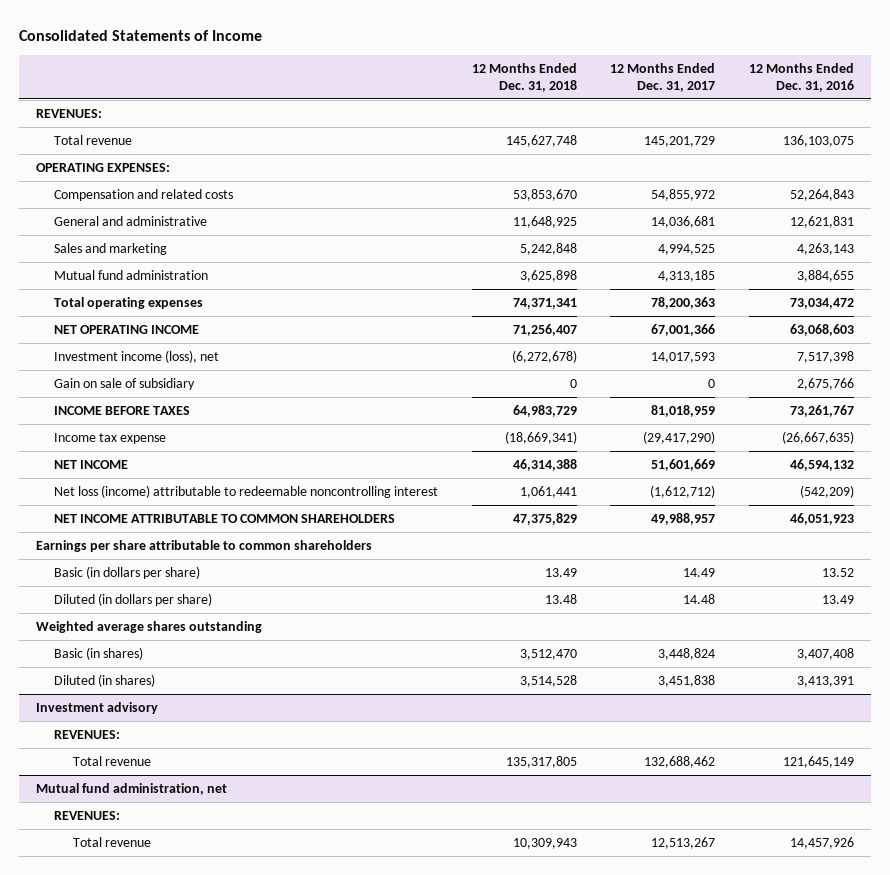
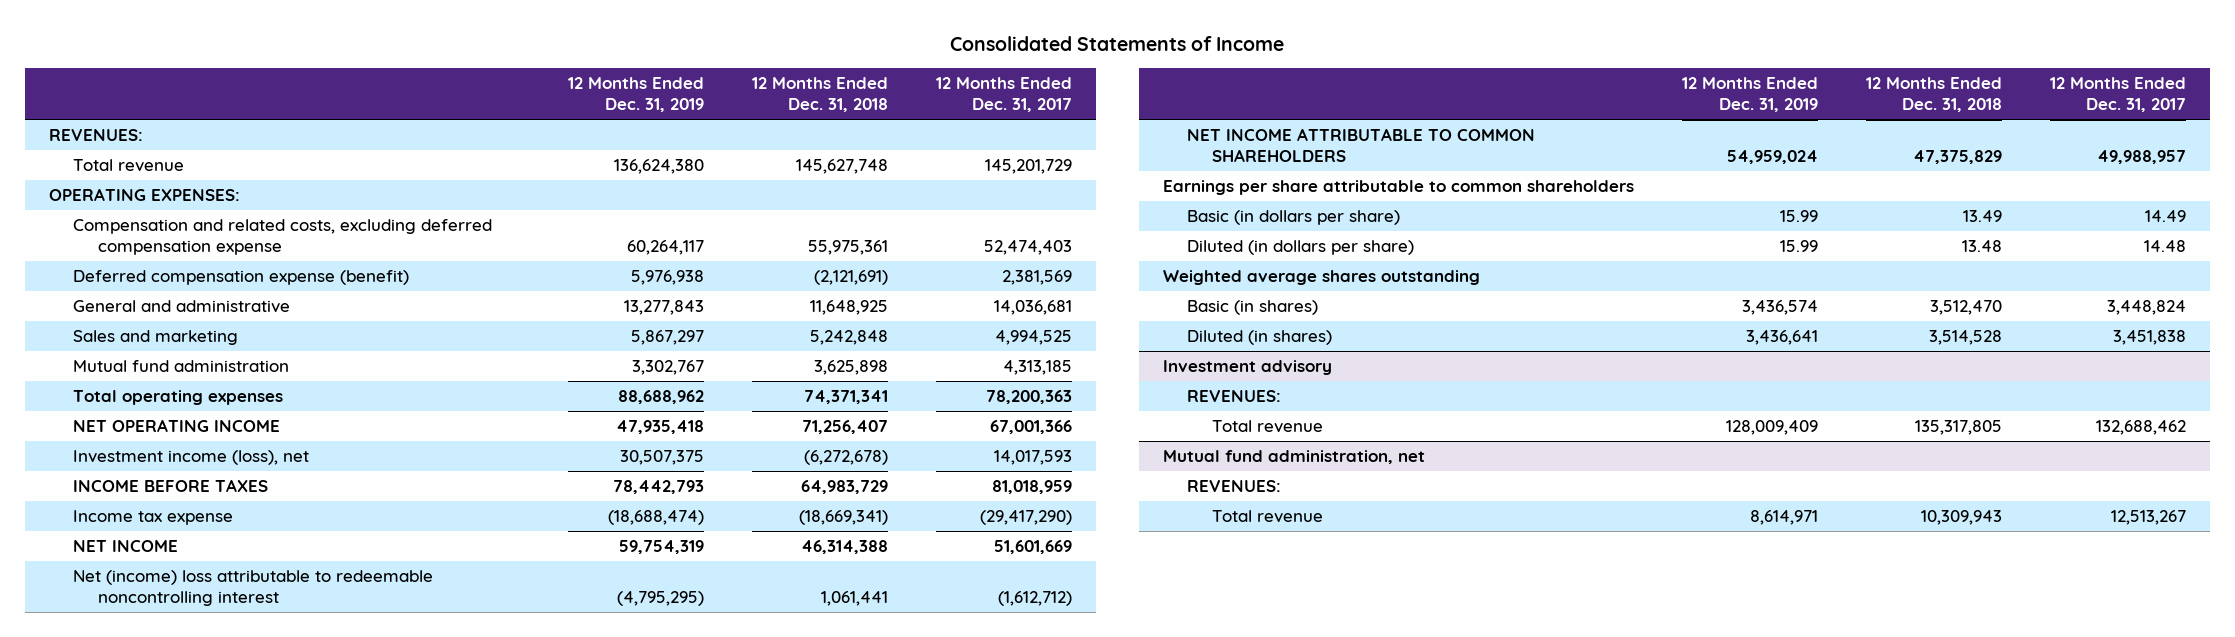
[748,62,854,92] 12 Months Ended Dec. 31, 2016 -> none
none -> [567,76,704,113] 12 Months Ended Dec. 31, 2019
[54,188,234,201] Compensation and related costs -> [73,218,493,256] Compensation and related costs, excluding deferred compensation expense
[512,188,577,201] 53,853,670 -> [807,240,888,256] 55,975,361
[651,188,716,201] 54,855,972 -> [984,240,1073,256] 52,474,403
none -> [73,269,410,285] Deferred compensation expense (benefit)
[54,377,196,390] Gain on sale of subsidiary -> none
[54,484,439,498] Net loss (income) attributable to redeemable noncontrolling interest -> [73,569,434,607] Net (income) loss attributable to redeemable noncontrolling interest

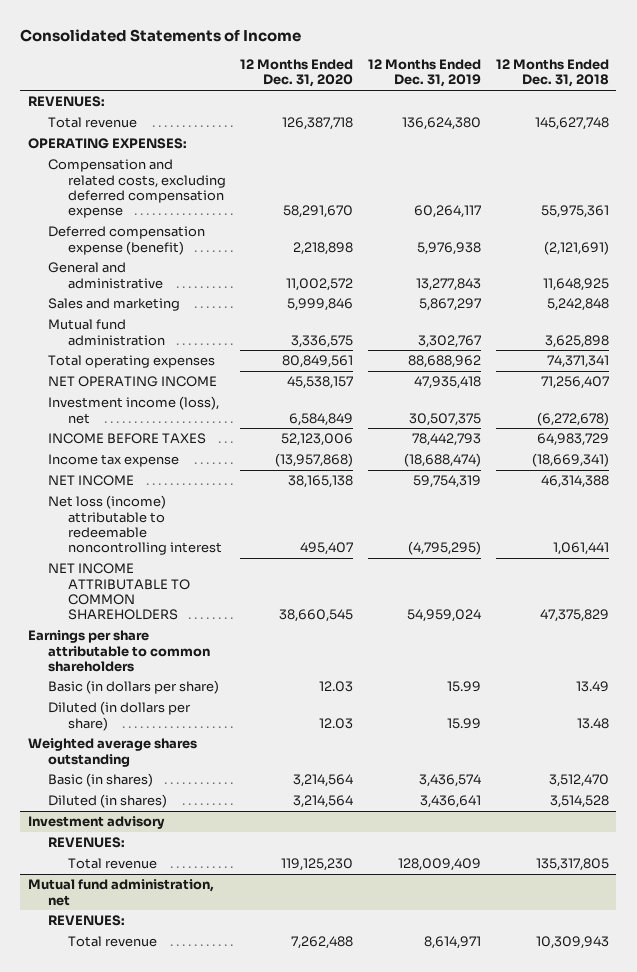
[936,76,1073,113] 12 Months Ended Dec. 31, 2017 -> none
none -> [240,59,354,88] 12 Months Ended Dec. 31, 2020
[73,569,434,607] Net (income) loss attributable to redeemable noncontrolling interest -> [47,495,222,555] Net loss (income) attributable to redeemable noncontrolling interest

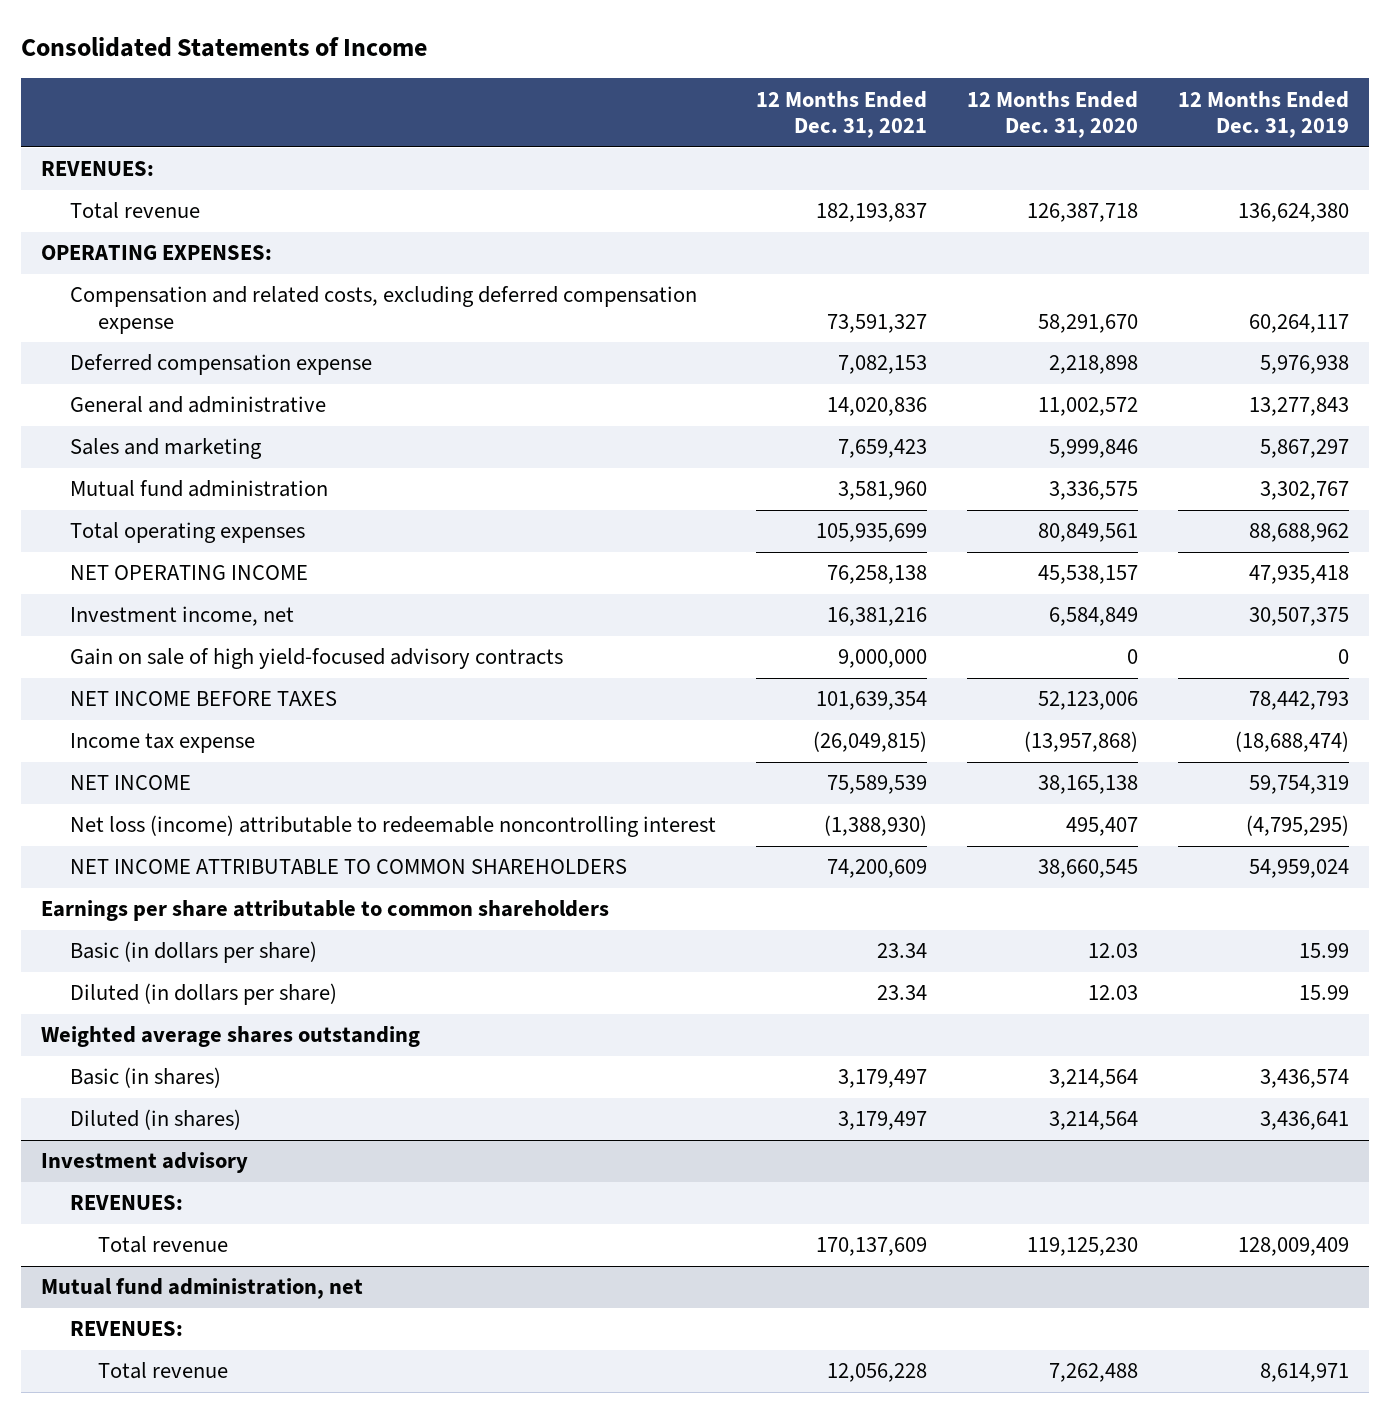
[495,59,609,88] 12 Months Ended Dec. 31, 2018 -> none
none -> [755,90,927,139] 12 Months Ended Dec. 31, 2021
[47,226,205,255] Deferred compensation expense (benefit) -> [69,354,372,376] Deferred compensation expense
[47,396,219,424] Investment income (loss), net -> [69,606,294,627] Investment income, net
none -> [69,648,563,670] Gain on sale of high yield-focused advisory contracts
[47,433,206,445] INCOME BEFORE TAXES -> [69,691,337,707] NET INCOME BEFORE TAXES

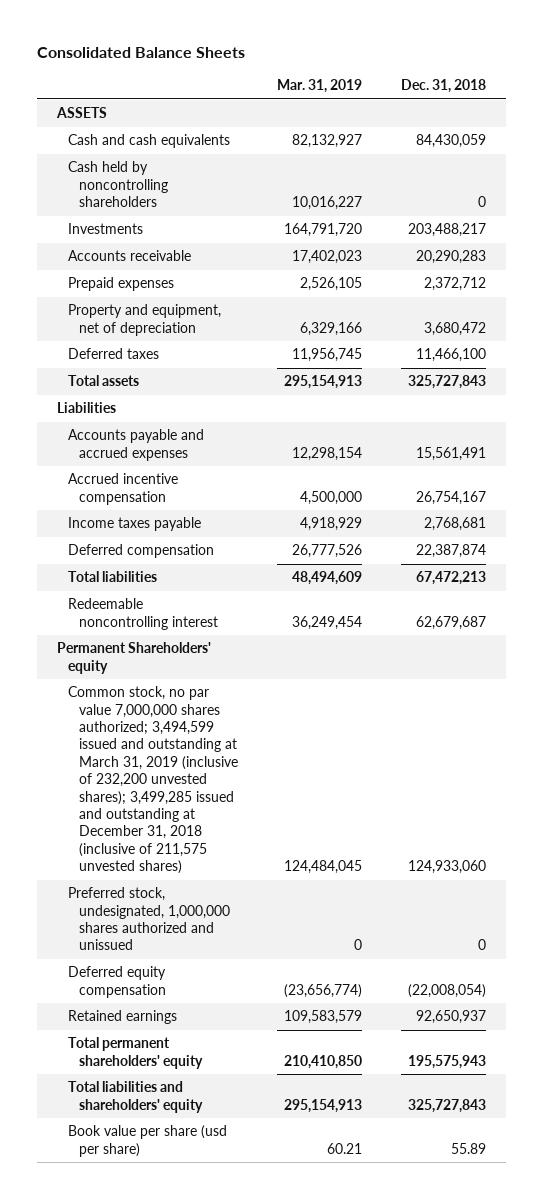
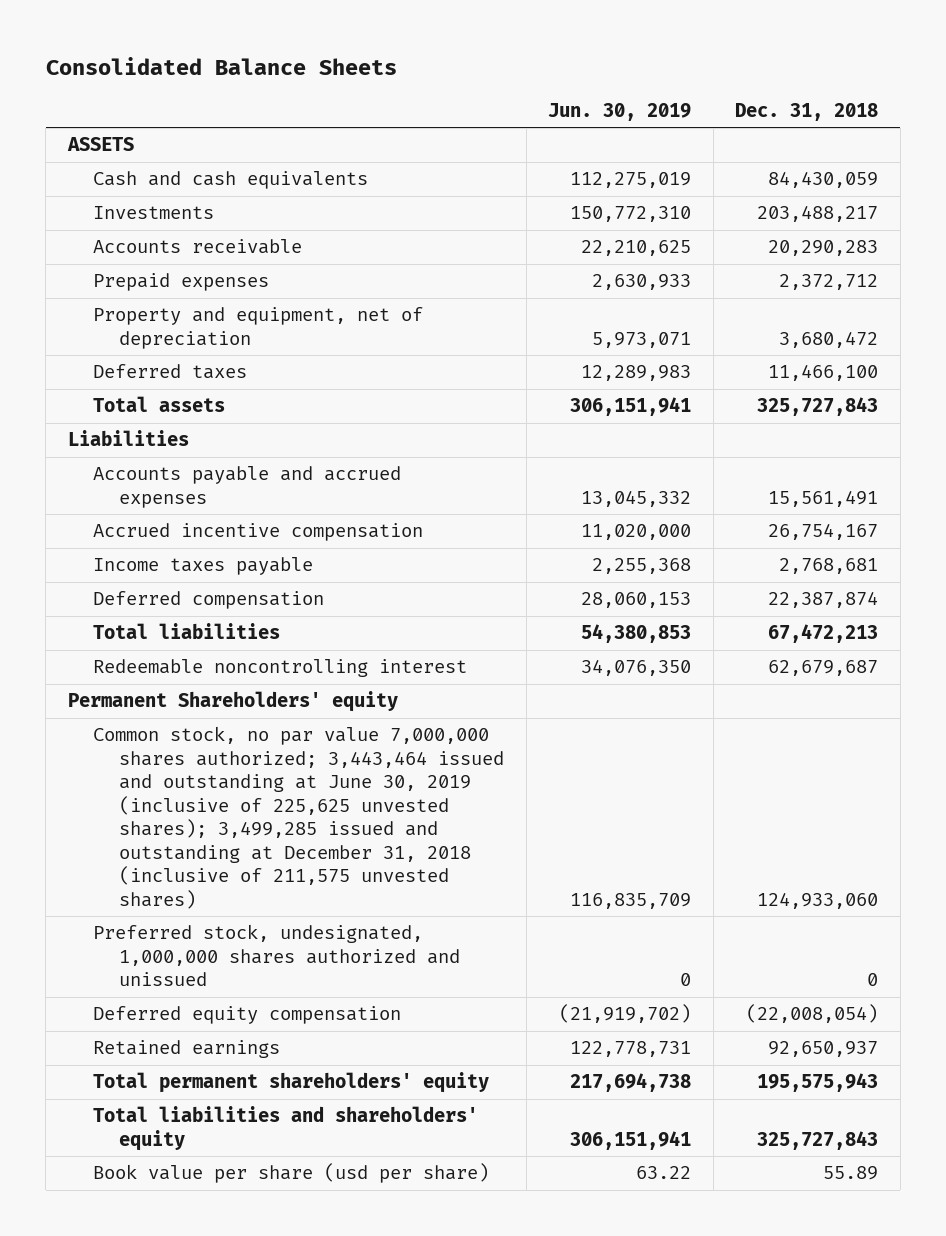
[277,79,363,94] Mar. 31, 2019 -> none
none -> [548,103,692,122] Jun. 30, 2019
[68,161,169,208] Cash held by noncontrolling shareholders -> none
[68,686,239,875] Common stock, no par value 7,000,000 shares authorized; 3,494,599 issued and outstanding at March 31, 2019 (inclusive of 232,200 unvested shares); 3,499,285 issued and outstanding at December 31, 2018 (inclusive of 211,575 unvested shares) -> [93,726,505,909] Common stock, no par value 7,000,000 shares authorized; 3,443,464 issued and outstanding at June 30, 2019 (inclusive of 225,625 unvested shares); 3,499,285 issued and outstanding at December 31, 2018 (inclusive of 211,575 unvested shares)

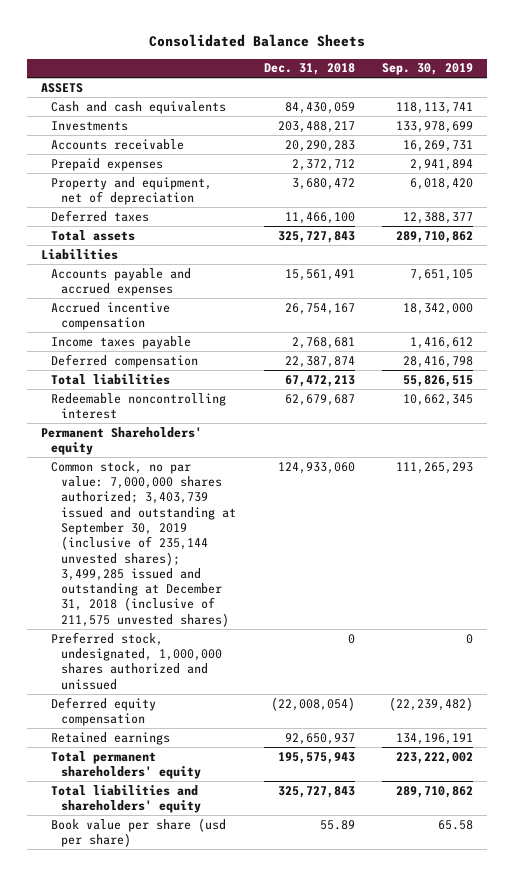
[548,103,692,122] Jun. 30, 2019 -> none
none -> [382,63,474,76] Sep. 30, 2019
[93,726,505,909] Common stock, no par value 7,000,000 shares authorized; 3,443,464 issued and outstanding at June 30, 2019 (inclusive of 225,625 unvested shares); 3,499,285 issued and outstanding at December 31, 2018 (inclusive of 211,575 unvested shares) -> [50,460,237,627] Common stock, no par value: 7,000,000 shares authorized; 3,403,739 issued and outstanding at September 30, 2019 (inclusive of 235,144 unvested shares); 3,499,285 issued and outstanding at December 31, 2018 (inclusive of 211,575 unvested shares)

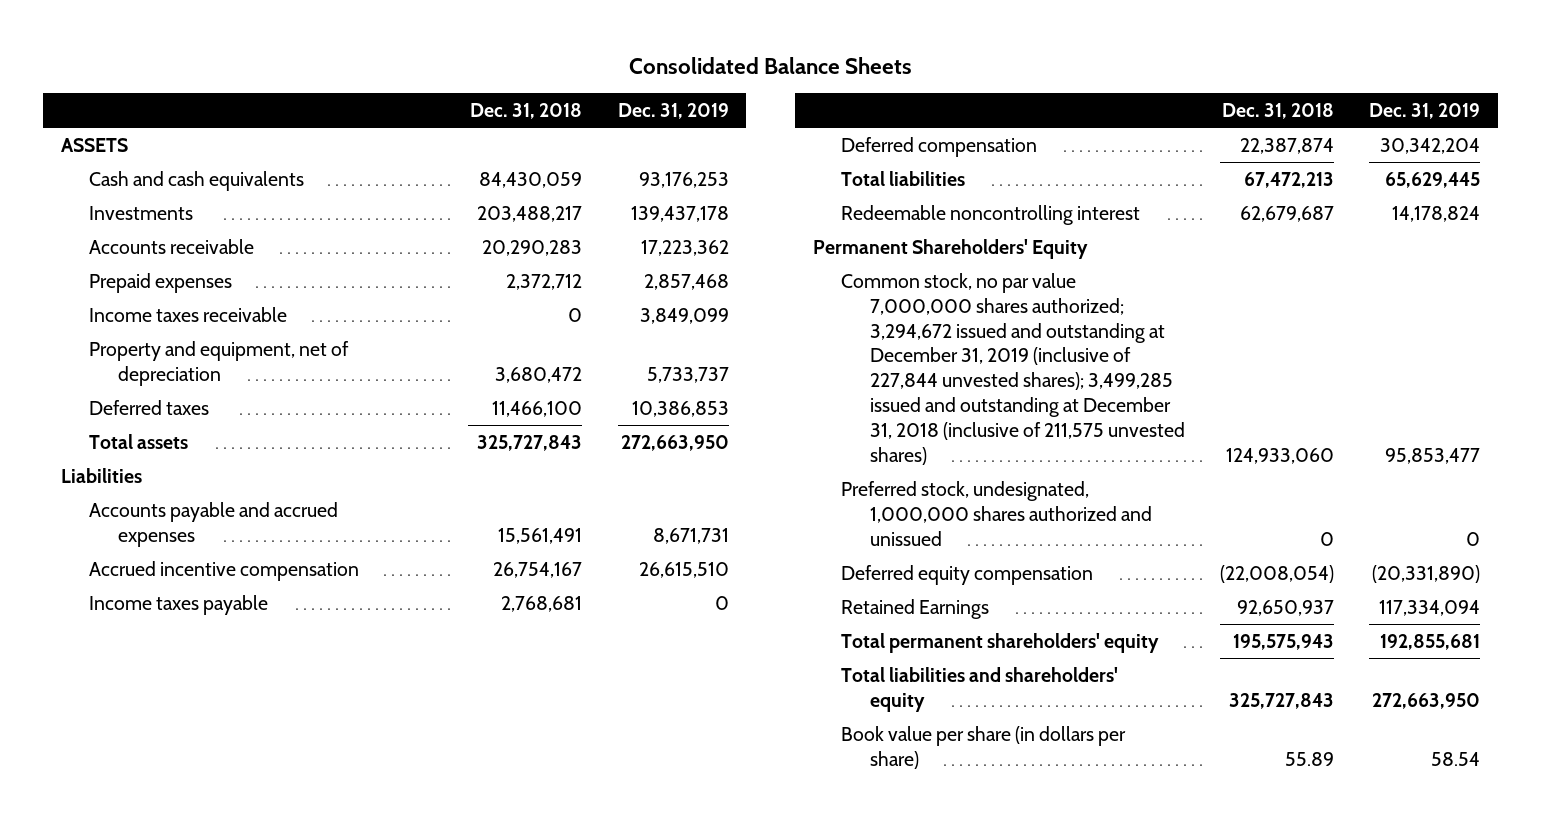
[382,63,474,76] Sep. 30, 2019 -> none
none -> [617,102,729,119] Dec. 31, 2019
none -> [89,306,288,322] Income taxes receivable
[40,426,202,456] Permanent Shareholders' equity -> [812,238,1088,259] Permanent Shareholders' Equity
[50,460,237,627] Common stock, no par value: 7,000,000 shares authorized; 3,403,739 issued and outstanding at September 30, 2019 (inclusive of 235,144 unvested shares); 3,499,285 issued and outstanding at December 31, 2018 (inclusive of 211,575 unvested shares) -> [841,272,1185,465] Common stock, no par value 7,000,000 shares authorized; 3,294,672 issued and outstanding at December 31, 2019 (inclusive of 227,844 unvested shares); 3,499,285 issued and outstanding at December 31, 2018 (inclusive of 211,575 unvested shares)
[50,731,170,745] Retained earnings -> [841,598,990,619] Retained Earnings
[50,817,226,848] Book value per share (usd per share) -> [841,725,1127,769] Book value per share (in dollars per share)

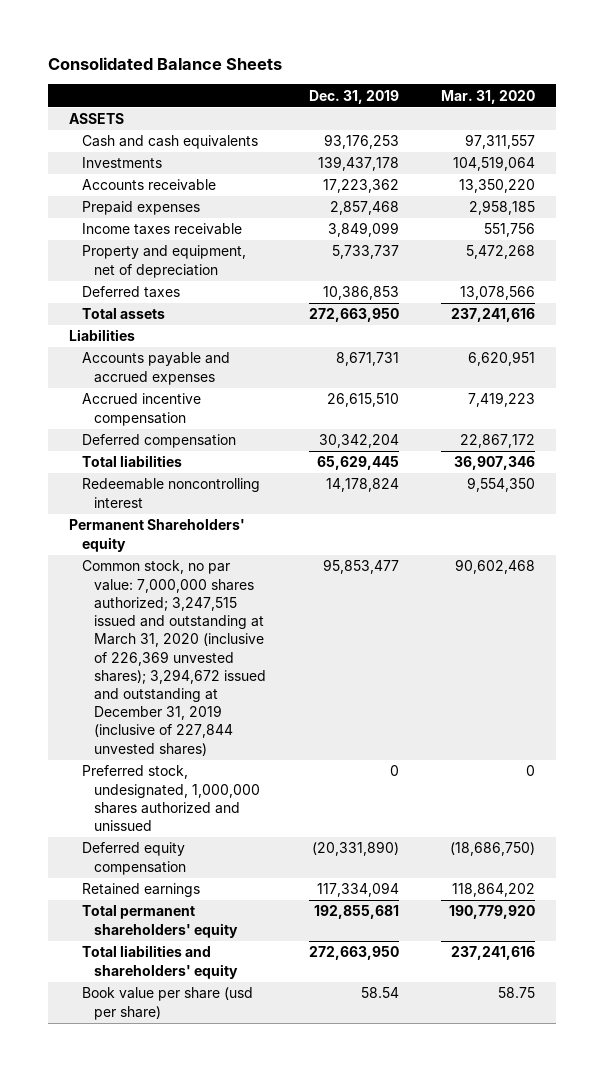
[470,102,583,119] Dec. 31, 2018 -> none
none -> [441,89,536,104] Mar. 31, 2020
[89,594,269,615] Income taxes payable -> none
[812,238,1088,259] Permanent Shareholders' Equity -> [69,519,246,552] Permanent Shareholders' equity
[841,272,1185,465] Common stock, no par value 7,000,000 shares authorized; 3,294,672 issued and outstanding at December 31, 2019 (inclusive of 227,844 unvested shares); 3,499,285 issued and outstanding at December 31, 2018 (inclusive of 211,575 unvested shares) -> [81,560,267,756] Common stock, no par value: 7,000,000 shares authorized; 3,247,515 issued and outstanding at March 31, 2020 (inclusive of 226,369 unvested shares); 3,294,672 issued and outstanding at December 31, 2019 (inclusive of 227,844 unvested shares)
[841,598,990,619] Retained Earnings -> [81,883,200,898] Retained earnings
[841,725,1127,769] Book value per share (in dollars per share) -> [81,987,253,1020] Book value per share (usd per share)

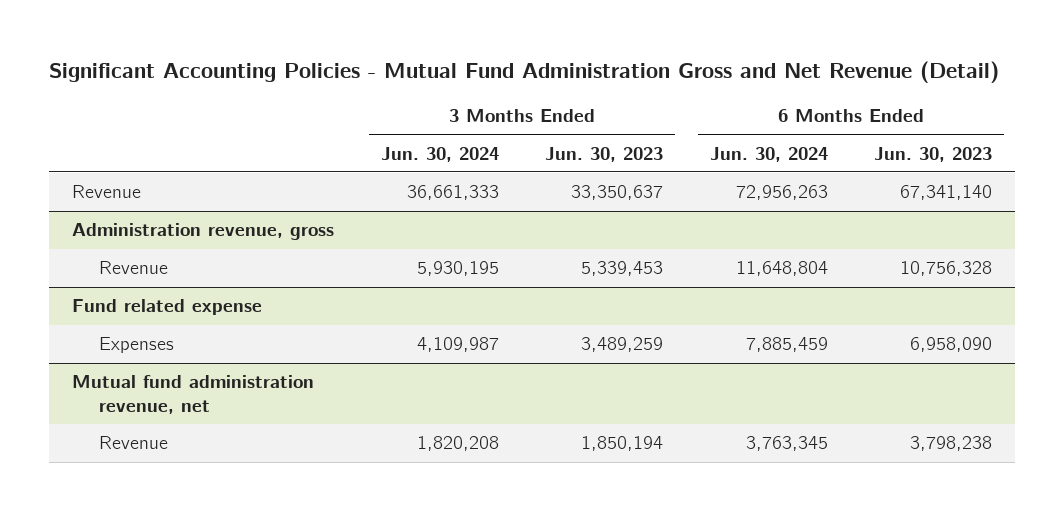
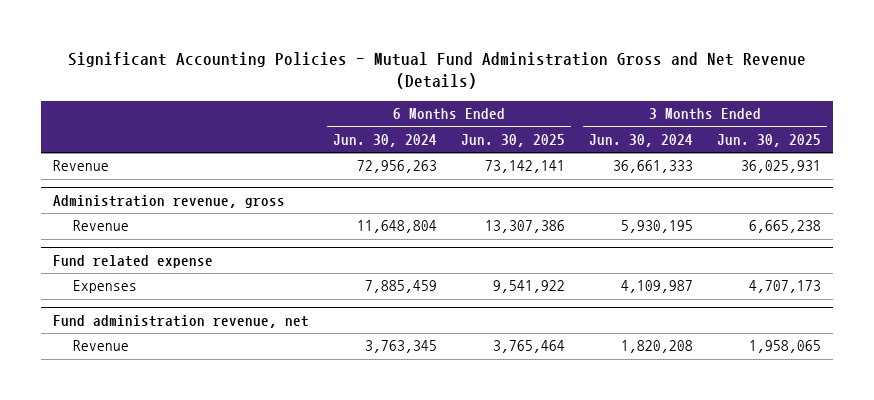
[49,61,1000,84] Significant Accounting Policies - Mutual Fund Administration Gross and Net Revenue (Detail) -> [68,51,807,90] Significant Accounting Policies - Mutual Fund Administration Gross and Net Revenue (Details)
[545,146,664,162] Jun. 30, 2023 -> none
[873,146,992,162] Jun. 30, 2023 -> none
none -> [461,133,566,147] Jun. 30, 2025
none -> [717,133,822,147] Jun. 30, 2025
[72,375,315,414] Mutual fund administration revenue, net -> [53,314,310,328] Fund administration revenue, net

